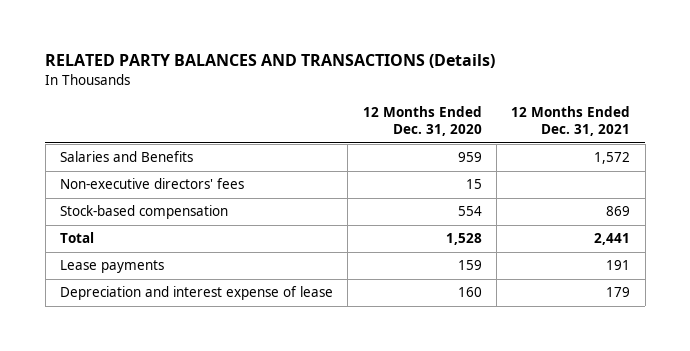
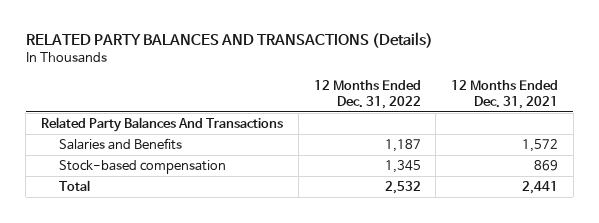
[362,106,482,137] 12 Months Ended Dec. 31, 2020 -> none
none -> [313,79,421,109] 12 Months Ended Dec. 31, 2022
none -> [41,117,284,133] Related Party Balances And Transactions
[60,178,245,190] Non-executive directors' fees -> none
[60,260,165,274] Lease payments -> none
[60,286,334,301] Depreciation and interest expense of lease -> none

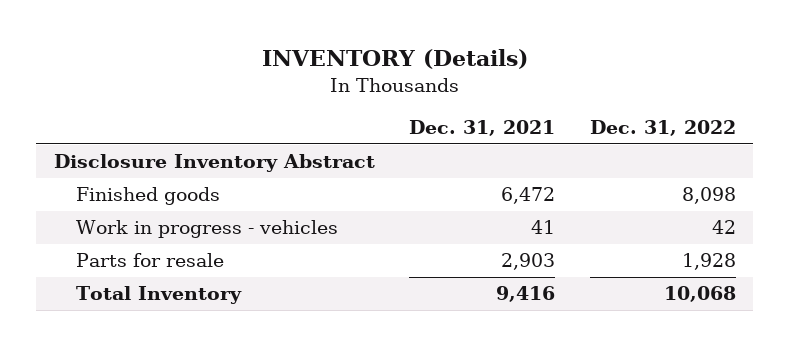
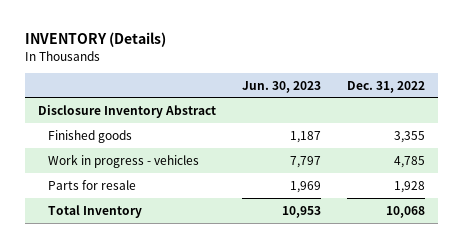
[409,120,556,137] Dec. 31, 2021 -> none
none -> [241,80,321,93] Jun. 30, 2023
[681,187,736,205] 8,098 -> [393,130,425,143] 3,355
[711,220,736,235] 42 -> [393,155,425,168] 4,785

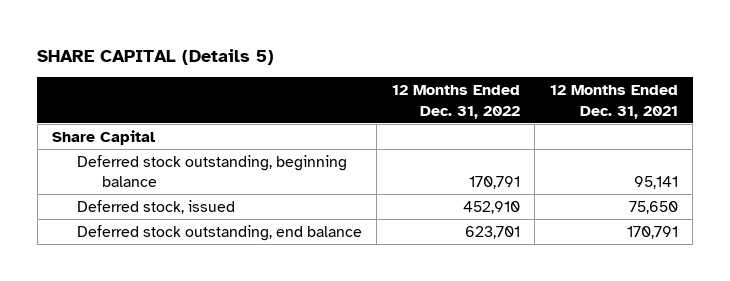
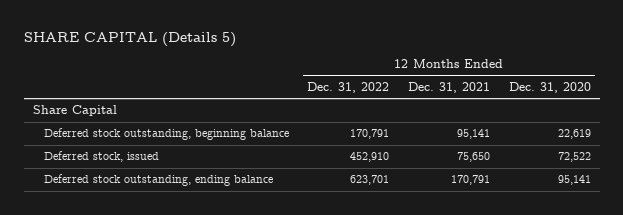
none -> [508,82,591,94] Dec. 31, 2020
[76,224,362,241] Deferred stock outstanding, end balance -> [43,174,273,187] Deferred stock outstanding, ending balance

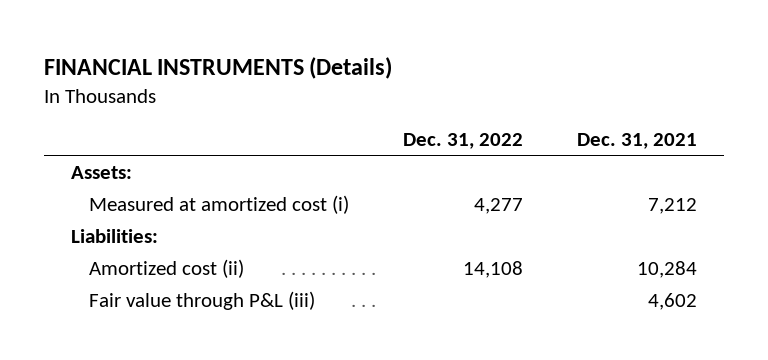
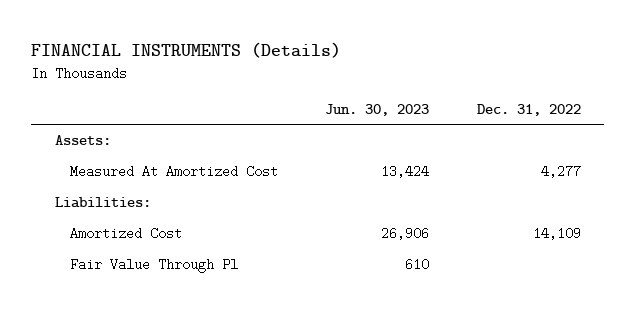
[577,132,698,149] Dec. 31, 2021 -> none
none -> [325,103,430,116] Jun. 30, 2023
[89,194,350,214] Measured at amortized cost (i) -> [70,165,279,179] Measured At Amortized Cost
[89,258,245,278] Amortized cost (ii) -> [70,227,183,241] Amortized Cost
[463,260,524,278] 14,108 -> [532,227,581,241] 14,109
[89,290,316,310] Fair value through P&L (iii) -> [70,258,239,274] Fair Value Through Pl

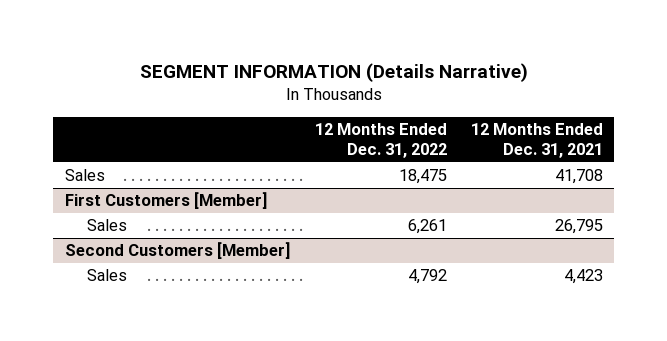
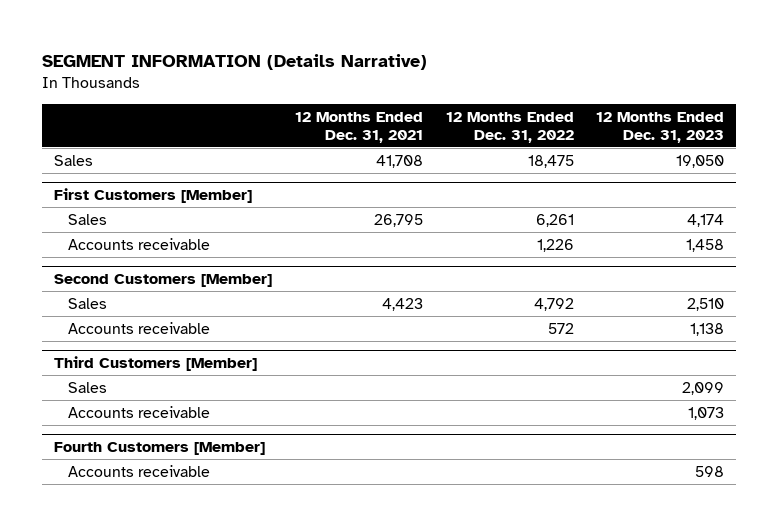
none -> [596,111,725,143] 12 Months Ended Dec. 31, 2023
none -> [67,237,210,250] Accounts receivable
none -> [67,321,210,334] Accounts receivable
none -> [53,355,257,371] Third Customers [Member]
none -> [67,381,107,393] Sales
none -> [67,405,210,418] Accounts receivable
none -> [53,441,265,455] Fourth Customers [Member]
none -> [67,464,210,477] Accounts receivable

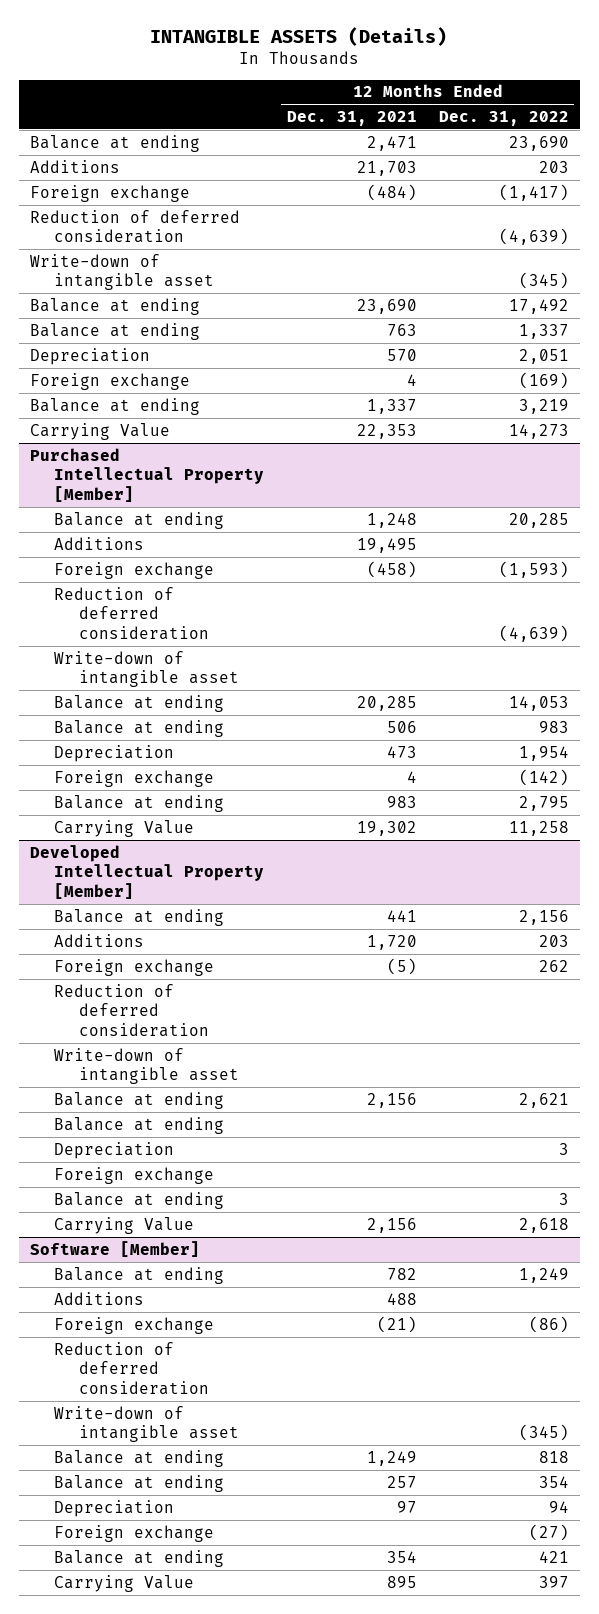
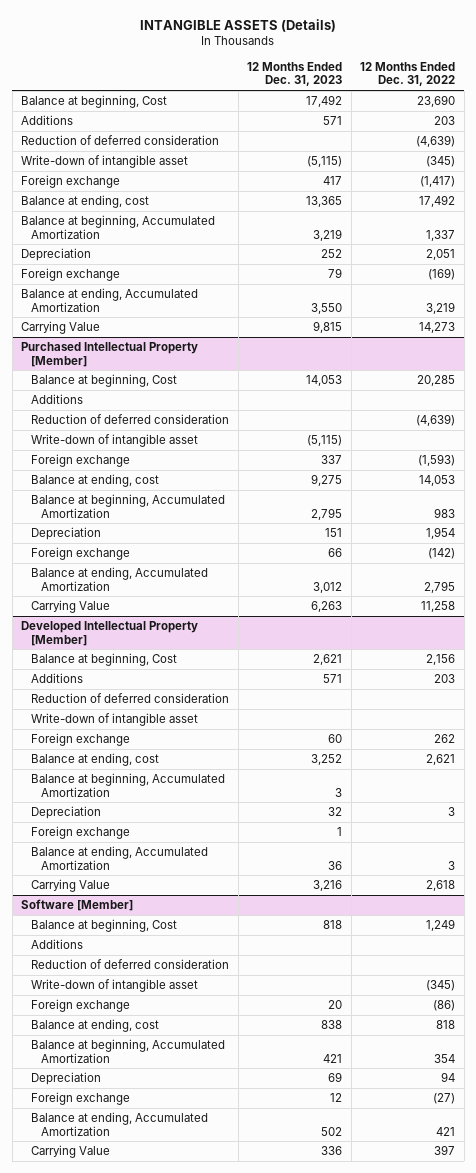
[286,111,417,127] Dec. 31, 2021 -> none
none -> [247,61,343,87] 12 Months Ended Dec. 31, 2023
[29,134,200,152] Balance at ending -> [21,95,168,109] Balance at beginning, Cost
[29,184,190,202] Foreign exchange -> [21,175,121,189] Foreign exchange
[29,297,200,315] Balance at ending -> [21,195,150,209] Balance at ending, cost
[29,322,200,340] Balance at ending -> [21,215,216,239] Balance at beginning, Accumulated Amortization
[29,397,200,415] Balance at ending -> [21,288,199,312] Balance at ending, Accumulated Amortization
[54,511,225,529] Balance at ending -> [31,374,178,388] Balance at beginning, Cost
[54,561,215,579] Foreign exchange -> [31,454,131,468] Foreign exchange
[54,694,225,712] Balance at ending -> [31,474,160,488] Balance at ending, cost
[54,719,225,737] Balance at ending -> [31,494,226,518] Balance at beginning, Accumulated Amortization
[54,794,225,812] Balance at ending -> [31,567,209,591] Balance at ending, Accumulated Amortization
[54,908,225,926] Balance at ending -> [31,653,178,667] Balance at beginning, Cost
[54,958,215,976] Foreign exchange -> [31,733,131,747] Foreign exchange
[54,1091,225,1109] Balance at ending -> [31,753,160,767] Balance at ending, cost
[54,1116,225,1134] Balance at ending -> [31,773,226,797] Balance at beginning, Accumulated Amortization
[54,1191,225,1209] Balance at ending -> [31,846,209,870] Balance at ending, Accumulated Amortization
[54,1266,225,1284] Balance at ending -> [31,919,178,933] Balance at beginning, Cost
[54,1316,215,1334] Foreign exchange -> [31,999,131,1013] Foreign exchange
[54,1449,225,1467] Balance at ending -> [31,1019,160,1033] Balance at ending, cost
[54,1474,225,1492] Balance at ending -> [31,1039,226,1063] Balance at beginning, Accumulated Amortization
[54,1549,225,1567] Balance at ending -> [31,1112,209,1136] Balance at ending, Accumulated Amortization

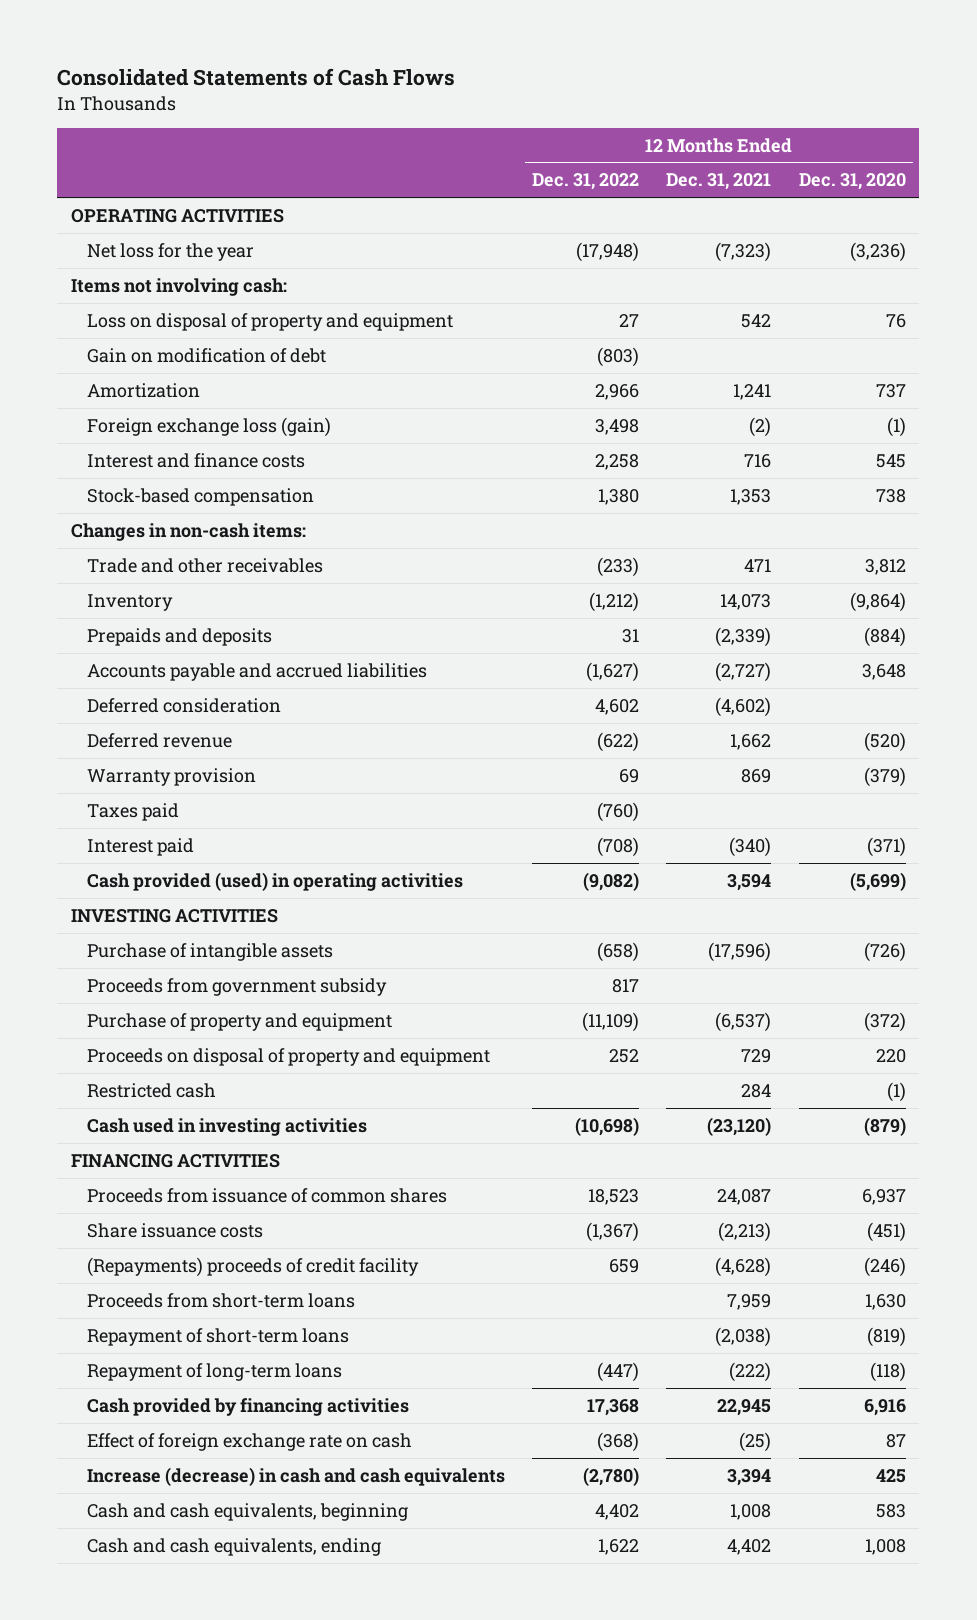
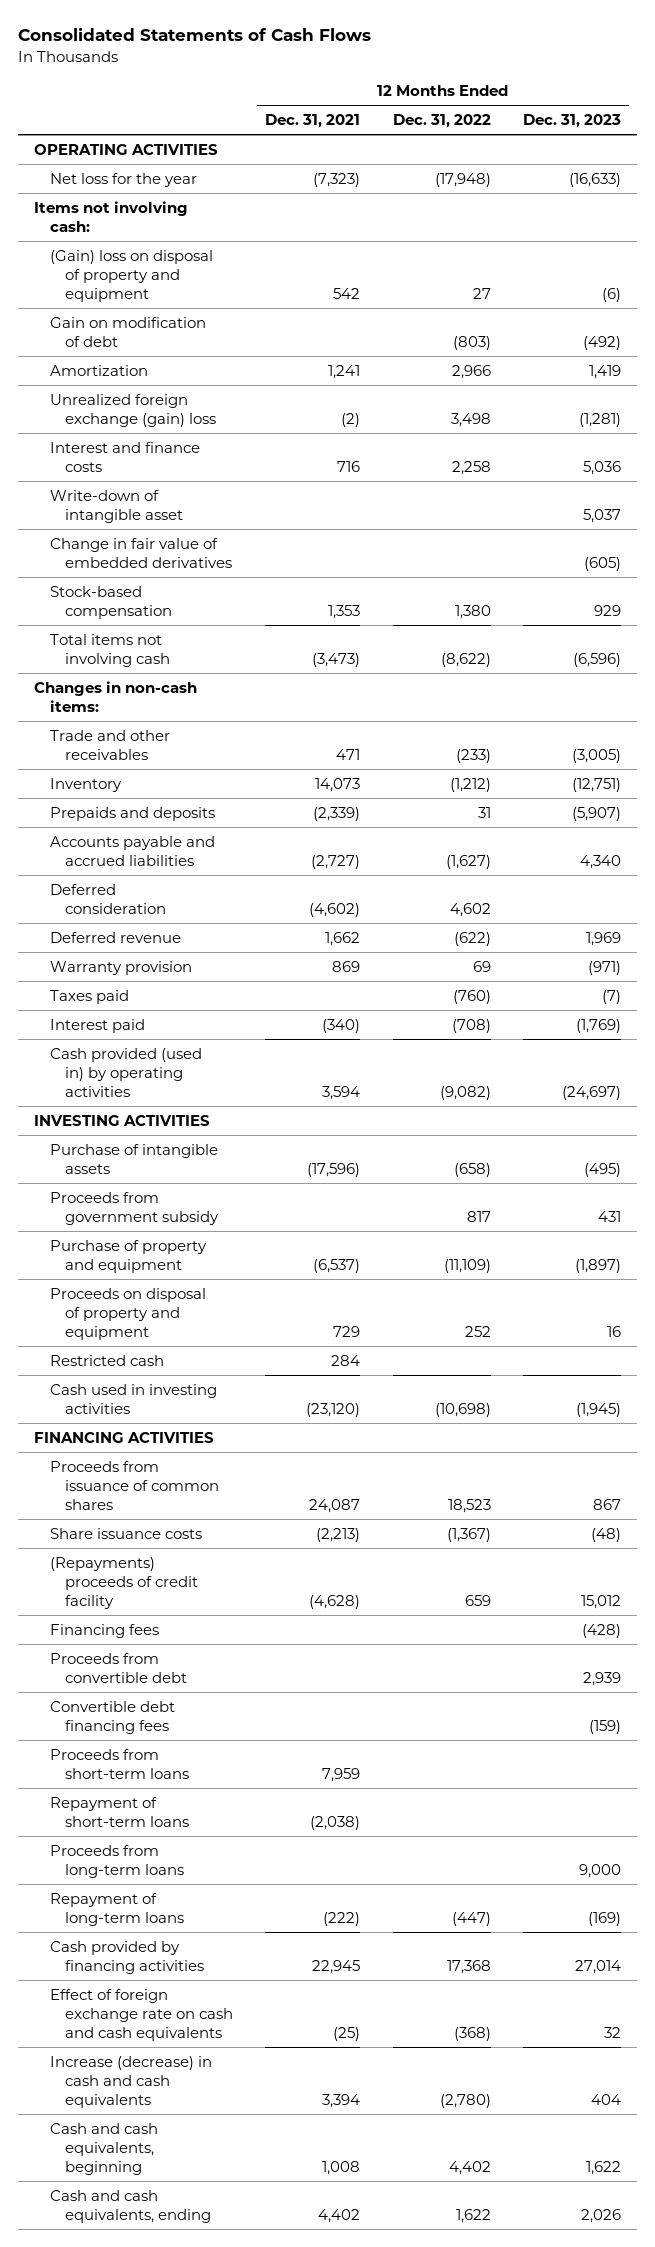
[798,173,906,191] Dec. 31, 2020 -> none
none -> [522,113,621,128] Dec. 31, 2023
[86,312,453,331] Loss on disposal of property and equipment -> [49,249,213,302] (Gain) loss on disposal of property and equipment
[86,416,331,437] Foreign exchange loss (gain) -> [49,393,217,427] Unrealized foreign exchange (gain) loss
none -> [49,489,184,523] Write-down of intangible asset
none -> [49,537,233,568] Change in fair value of embedded derivatives
none -> [49,633,171,667] Total items not involving cash
[86,871,463,891] Cash provided (used) in operating activities -> [49,1047,202,1097] Cash provided (used in) by operating activities
none -> [49,1623,159,1638] Financing fees
none -> [49,1652,188,1683] Proceeds from convertible debt
none -> [49,1700,175,1734] Convertible debt financing fees
none -> [49,1844,185,1878] Proceeds from long-term loans
[86,1432,412,1451] Effect of foreign exchange rate on cash -> [49,1988,234,2041] Effect of foreign exchange rate on cash and cash equivalents

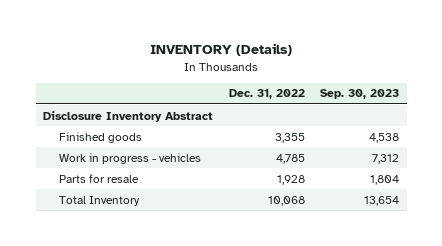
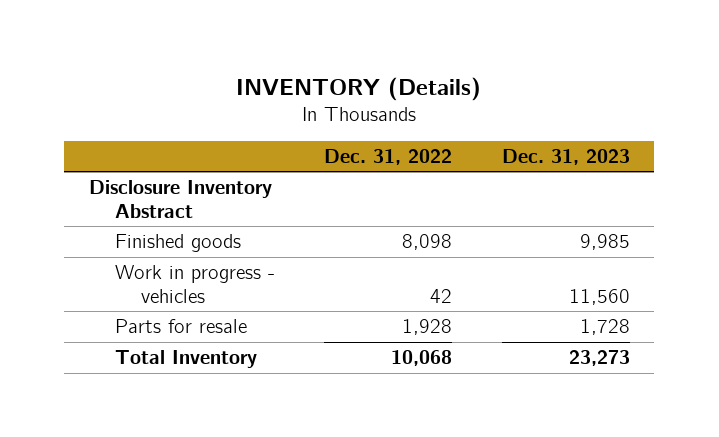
[319,89,399,100] Sep. 30, 2023 -> none
none -> [501,148,630,165] Dec. 31, 2023
[274,132,305,143] 3,355 -> [402,234,453,251] 8,098
[275,153,305,164] 4,785 -> [430,288,453,303] 42

